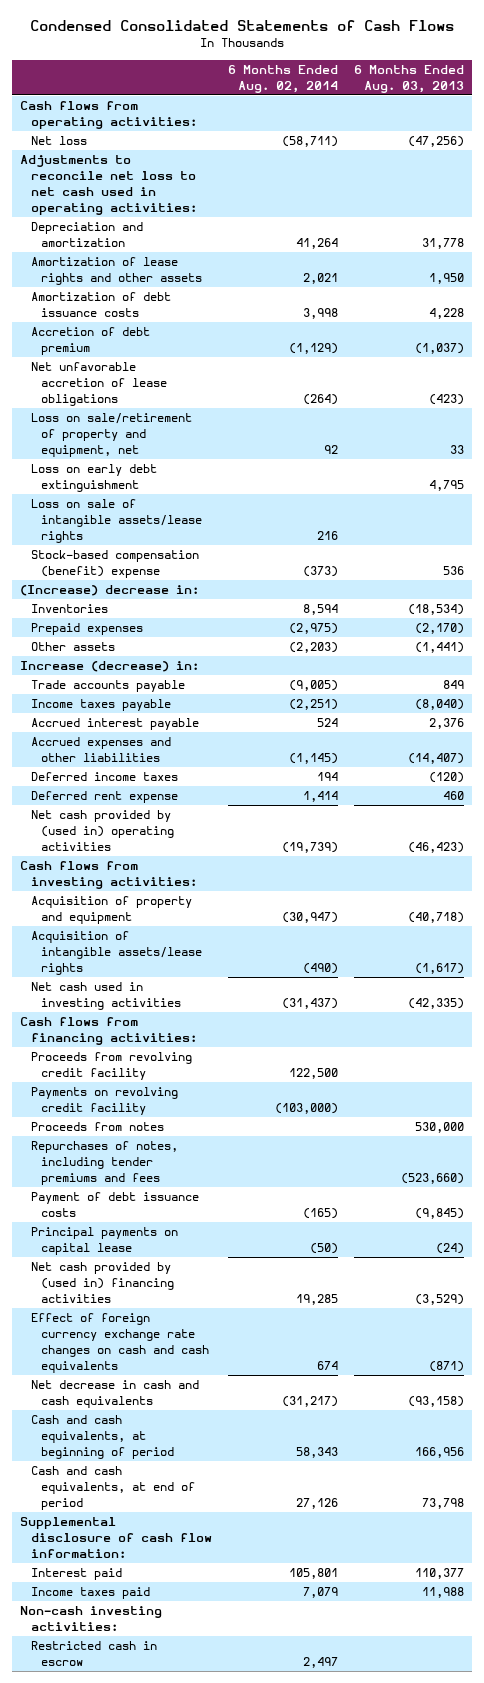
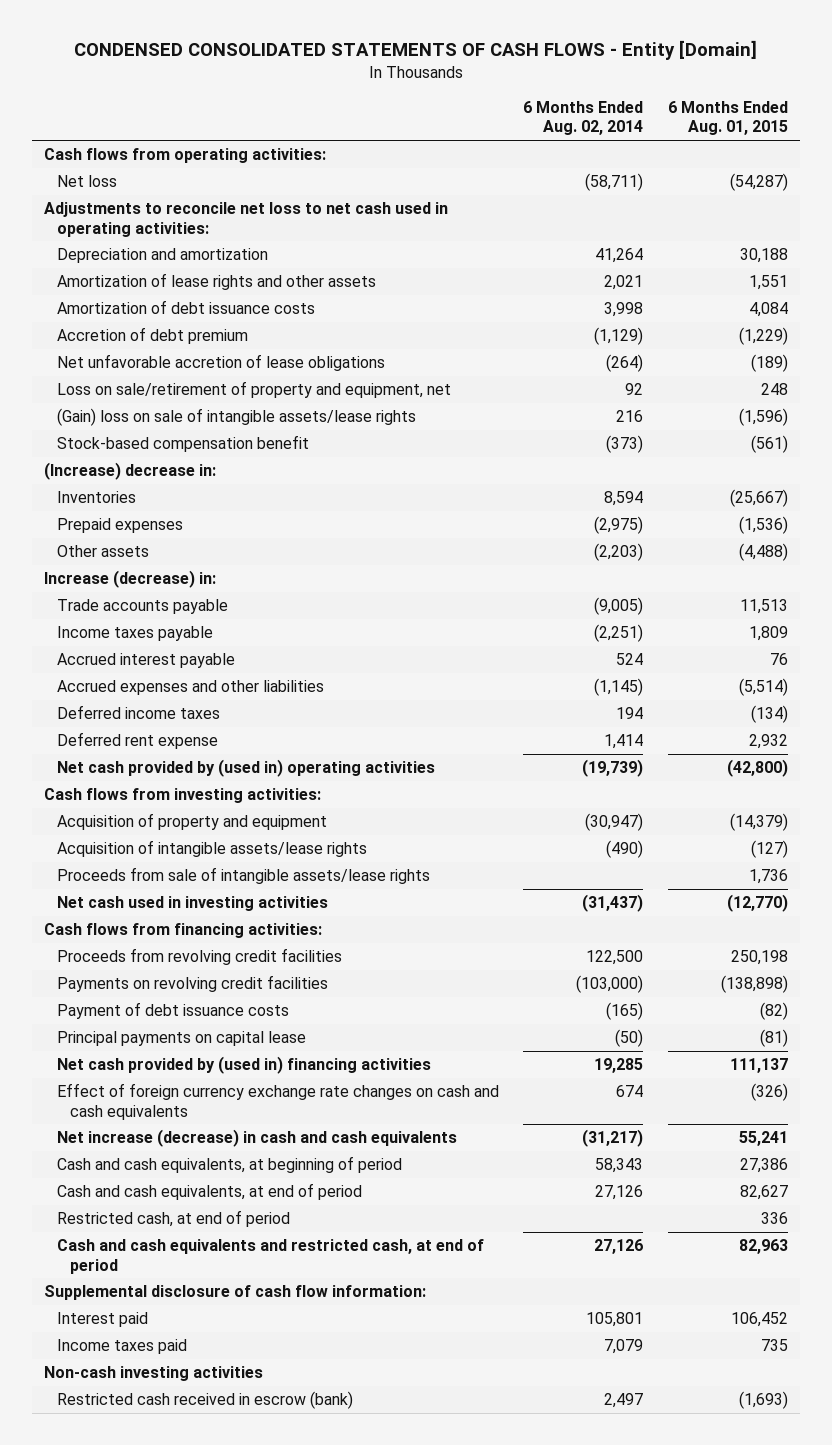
[29,20,454,32] Condensed Consolidated Statements of Cash Flows -> [73,40,757,61] CONDENSED CONSOLIDATED STATEMENTS OF CASH FLOWS - Entity [Domain]
[353,64,464,93] 6 Months Ended Aug. 03, 2013 -> none
none -> [667,100,788,136] 6 Months Ended Aug. 01, 2015
[30,464,157,493] Loss on early debt extinguishment -> none
[30,499,202,543] Loss on sale of intangible assets/lease rights -> [56,408,416,427] (Gain) loss on sale of intangible assets/lease rights
[30,550,199,579] Stock-based compensation (benefit) expense -> [56,435,309,453] Stock-based compensation benefit
none -> [56,867,430,885] Proceeds from sale of intangible assets/lease rights
[30,1122,164,1132] Proceeds from notes -> none
[30,1141,178,1185] Repurchases of notes, including tender premiums and fees -> none
[30,1052,192,1081] Proceeds from revolving credit facility -> [56,948,342,966] Proceeds from revolving credit facilities
[30,1087,178,1116] Payments on revolving credit facility -> [56,975,328,993] Payments on revolving credit facilities
[30,1380,199,1409] Net decrease in cash and cash equivalents -> [56,1129,457,1148] Net increase (decrease) in cash and cash equivalents
none -> [56,1210,290,1228] Restricted cash, at end of period
none -> [56,1239,484,1274] Cash and cash equivalents and restricted cash, at end of period
[20,1606,163,1632] Non-cash investing activities: -> [43,1366,263,1382] Non-cash investing activities
[30,1641,157,1667] Restricted cash in escrow -> [56,1391,353,1410] Restricted cash received in escrow (bank)

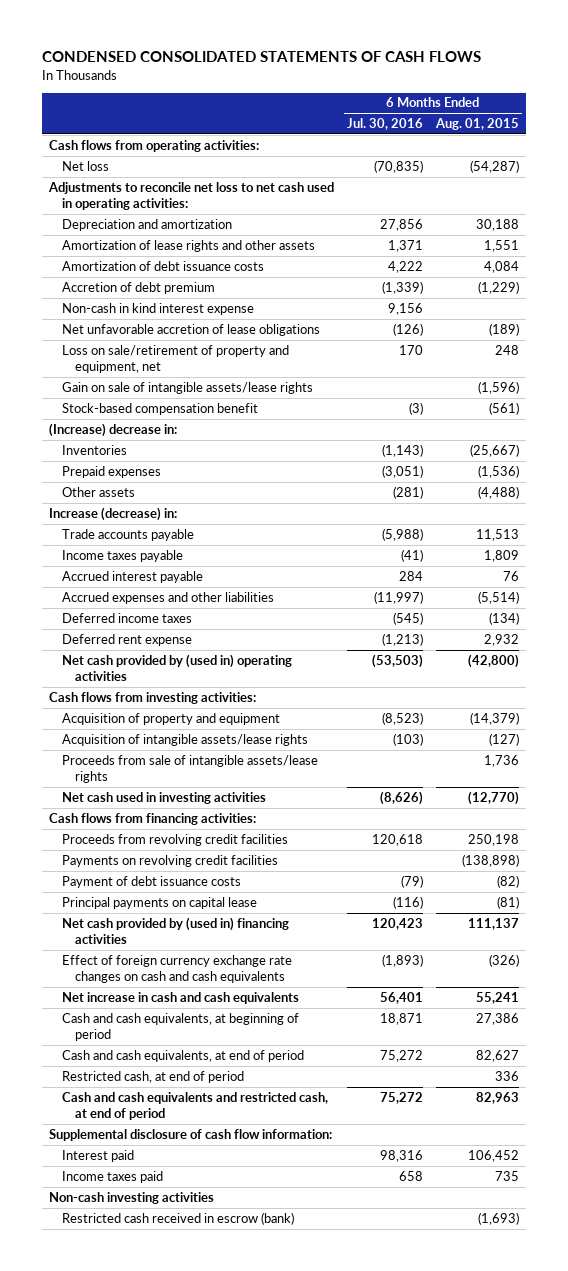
[73,40,757,61] CONDENSED CONSOLIDATED STATEMENTS OF CASH FLOWS - Entity [Domain] -> [42,51,482,63] CONDENSED CONSOLIDATED STATEMENTS OF CASH FLOWS
[523,100,644,136] 6 Months Ended Aug. 02, 2014 -> none
none -> [346,117,423,130] Jul. 30, 2016
none -> [61,302,254,315] Non-cash in kind interest expense
[56,408,416,427] (Gain) loss on sale of intangible assets/lease rights -> [61,381,313,394] Gain on sale of intangible assets/lease rights
[56,1129,457,1148] Net increase (decrease) in cash and cash equivalents -> [61,991,299,1004] Net increase in cash and cash equivalents

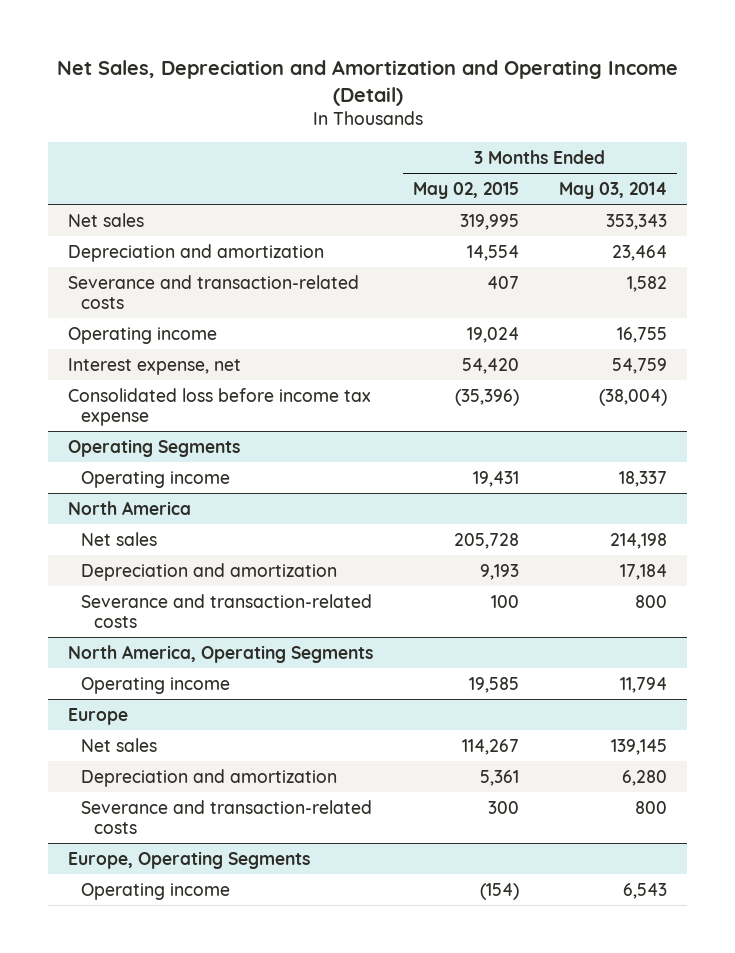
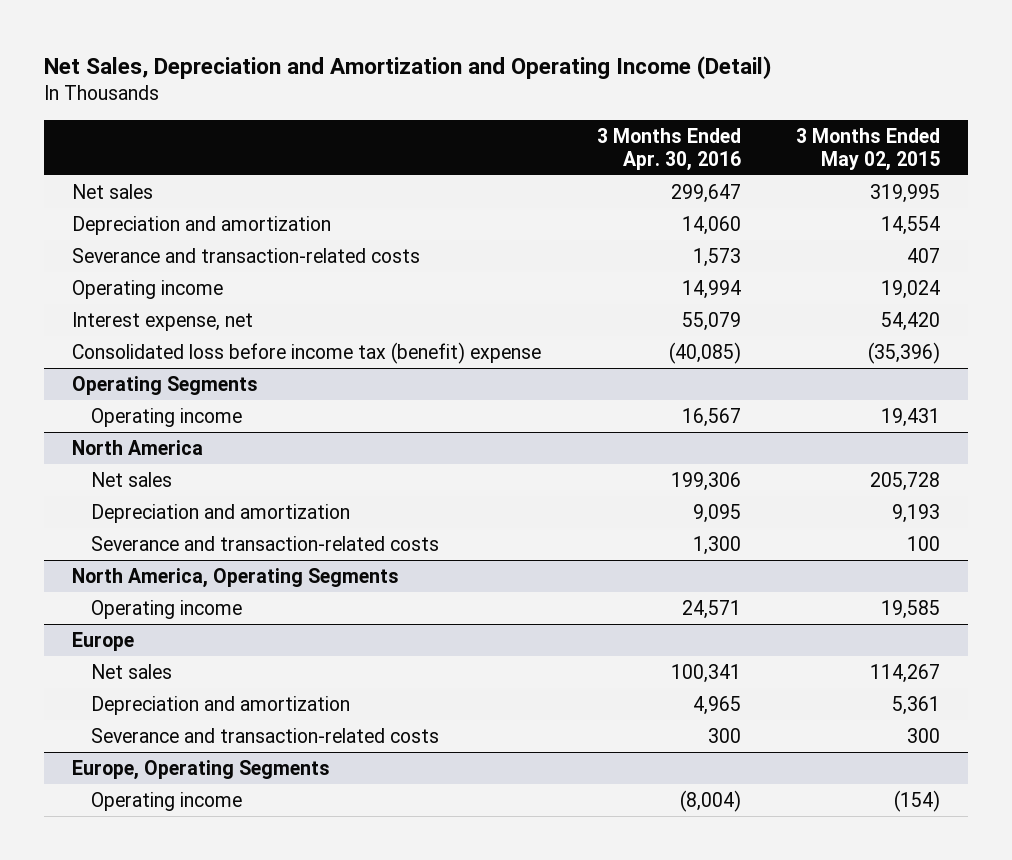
[558,181,667,199] May 03, 2014 -> none
none -> [596,127,741,171] 3 Months Ended Apr. 30, 2016
[68,387,372,427] Consolidated loss before income tax expense -> [71,341,541,364] Consolidated loss before income tax (benefit) expense

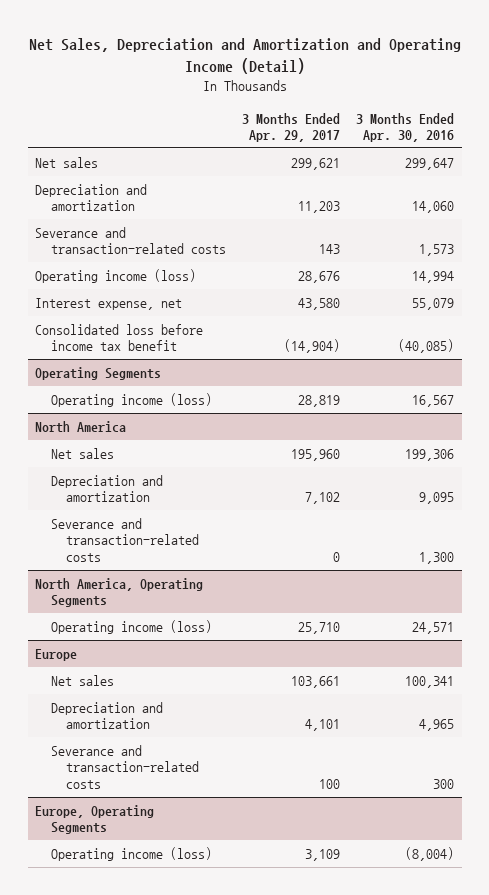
[796,127,941,171] 3 Months Ended May 02, 2015 -> none
none -> [241,112,340,142] 3 Months Ended Apr. 29, 2017
[71,279,223,299] Operating income -> [35,269,197,284] Operating income (loss)
[71,341,541,364] Consolidated loss before income tax (benefit) expense -> [35,324,204,352] Consolidated loss before income tax benefit
[90,407,242,427] Operating income -> [50,393,212,408] Operating income (loss)
[90,599,242,619] Operating income -> [50,620,212,635] Operating income (loss)
[90,791,242,811] Operating income -> [50,847,212,862] Operating income (loss)

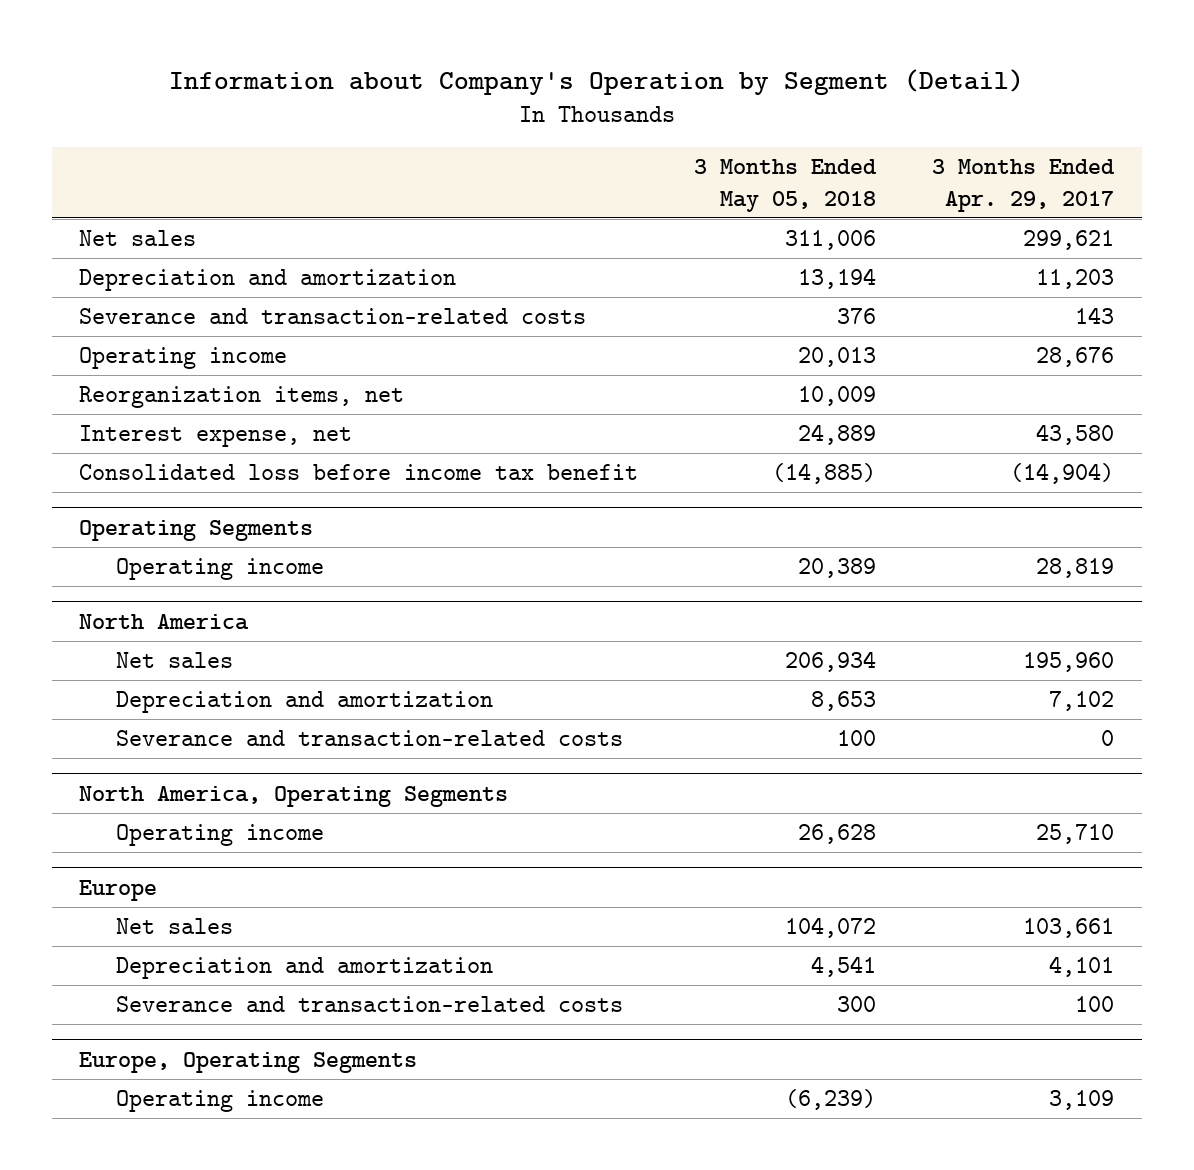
[28,38,461,75] Net Sales, Depreciation and Amortization and Operating Income (Detail) -> [168,69,1024,96] Information about Company's Operation by Segment (Detail)
[355,112,454,142] 3 Months Ended Apr. 30, 2016 -> none
none -> [694,159,878,212] 3 Months Ended May 05, 2018
[35,269,197,284] Operating income (loss) -> [79,347,288,370] Operating income
none -> [79,386,405,409] Reorganization items, net
[50,393,212,408] Operating income (loss) -> [115,558,324,581] Operating income
[50,620,212,635] Operating income (loss) -> [115,824,324,847] Operating income
[50,847,212,862] Operating income (loss) -> [115,1090,324,1113] Operating income

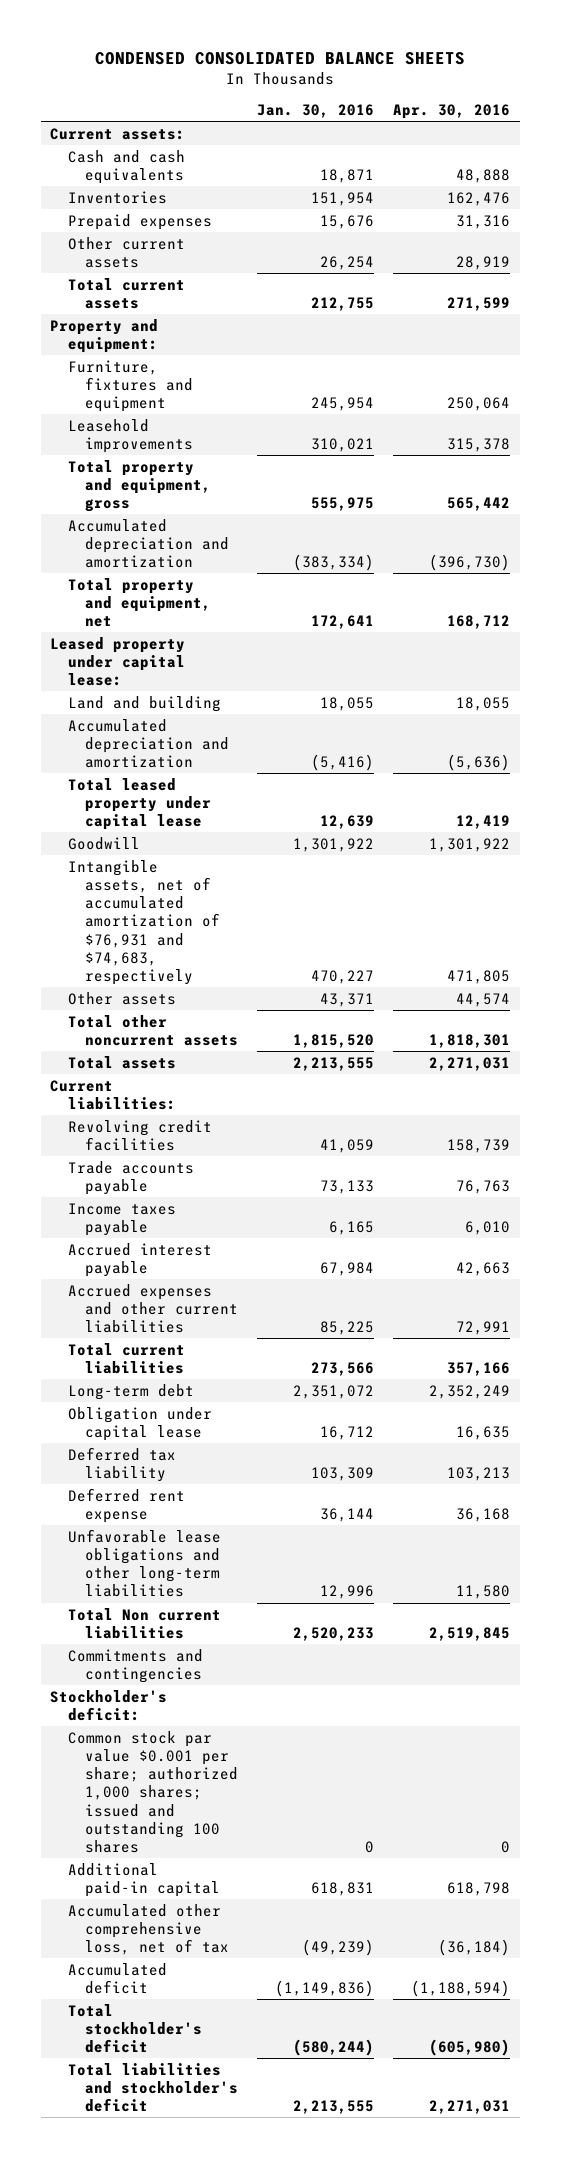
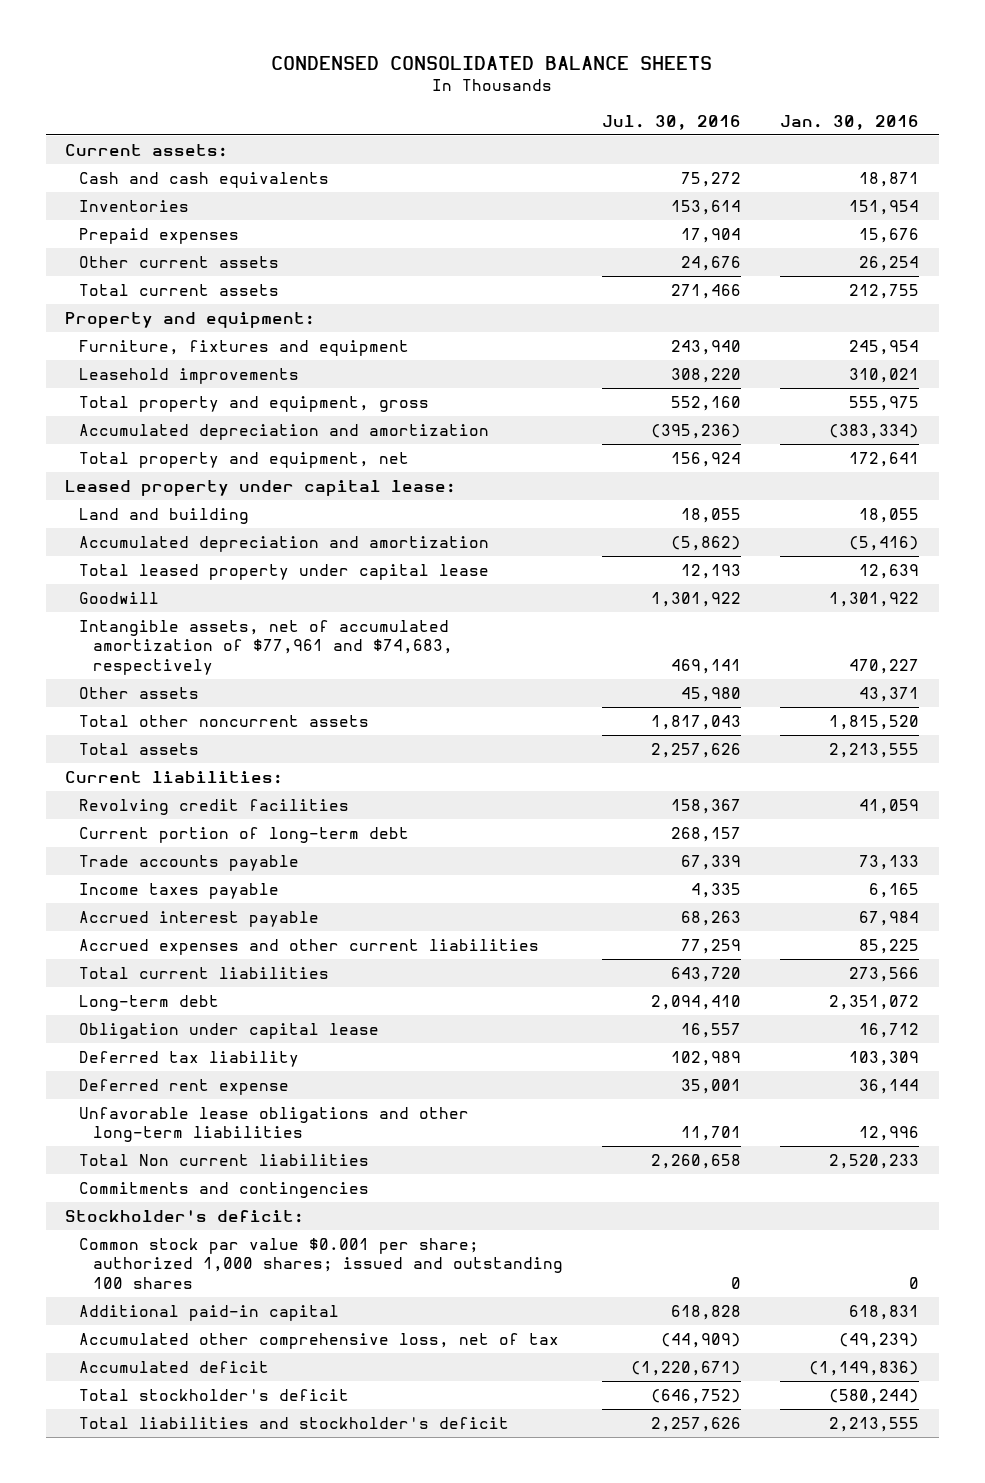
[393,104,511,120] Apr. 30, 2016 -> none
none -> [602,114,742,130] Jul. 30, 2016
[67,859,221,986] Intangible assets, net of accumulated amortization of $76,931 and $74,683, respectively -> [79,619,454,676] Intangible assets, net of accumulated amortization of $77,961 and $74,683, respectively
none -> [79,826,410,843] Current portion of long-term debt

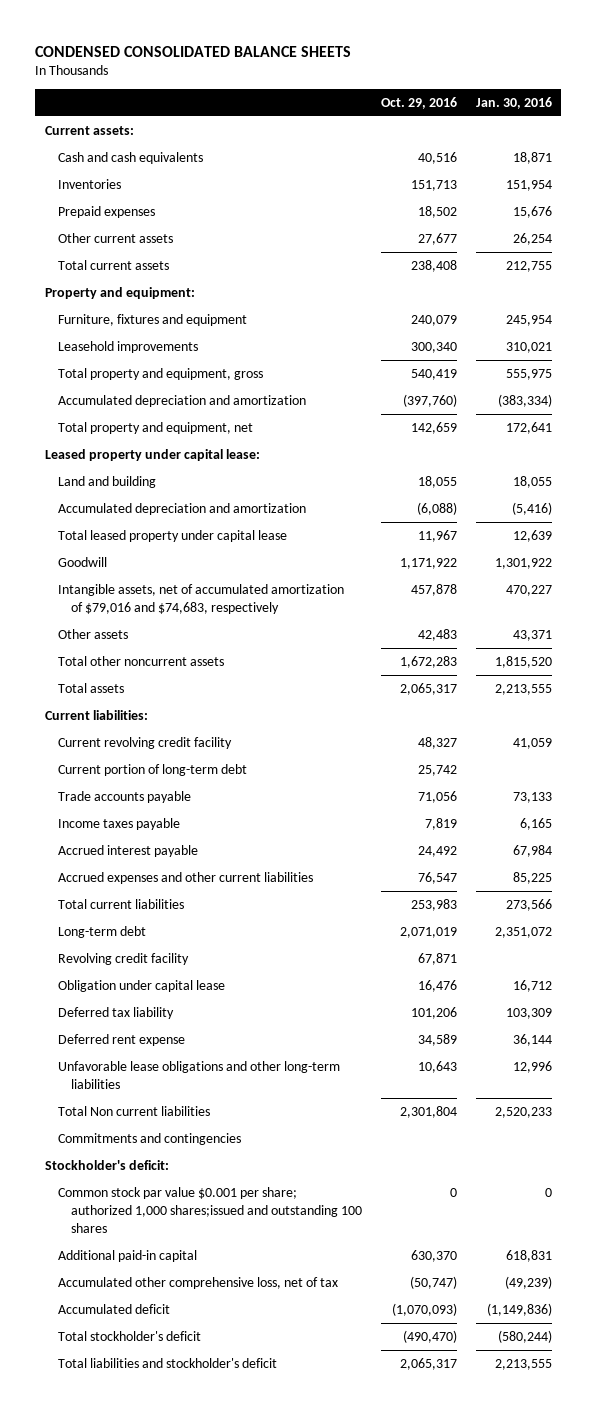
[602,114,742,130] Jul. 30, 2016 -> none
none -> [380,96,457,109] Oct. 29, 2016
[79,619,454,676] Intangible assets, net of accumulated amortization of $77,961 and $74,683, respectively -> [57,583,344,614] Intangible assets, net of accumulated amortization of $79,016 and $74,683, respectively
[79,798,350,815] Revolving credit facilities -> [57,736,232,749] Current revolving credit facility
none -> [57,952,189,965] Revolving credit facility
[79,1237,564,1290] Common stock par value $0.001 per share; authorized 1,000 shares; issued and outstanding 100 shares -> [57,1186,363,1233] Common stock par value $0.001 per share; authorized 1,000 shares;issued and outstanding 100 shares

